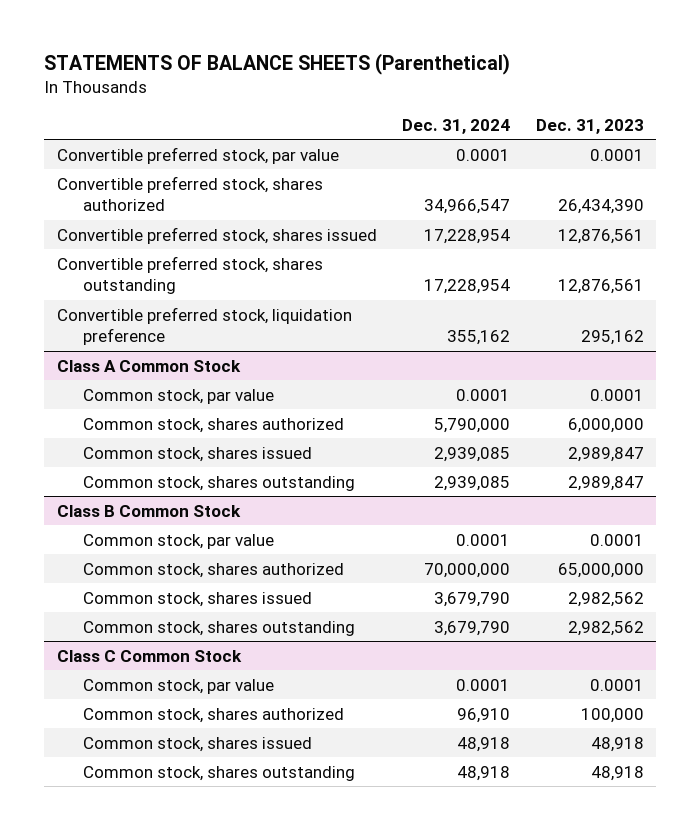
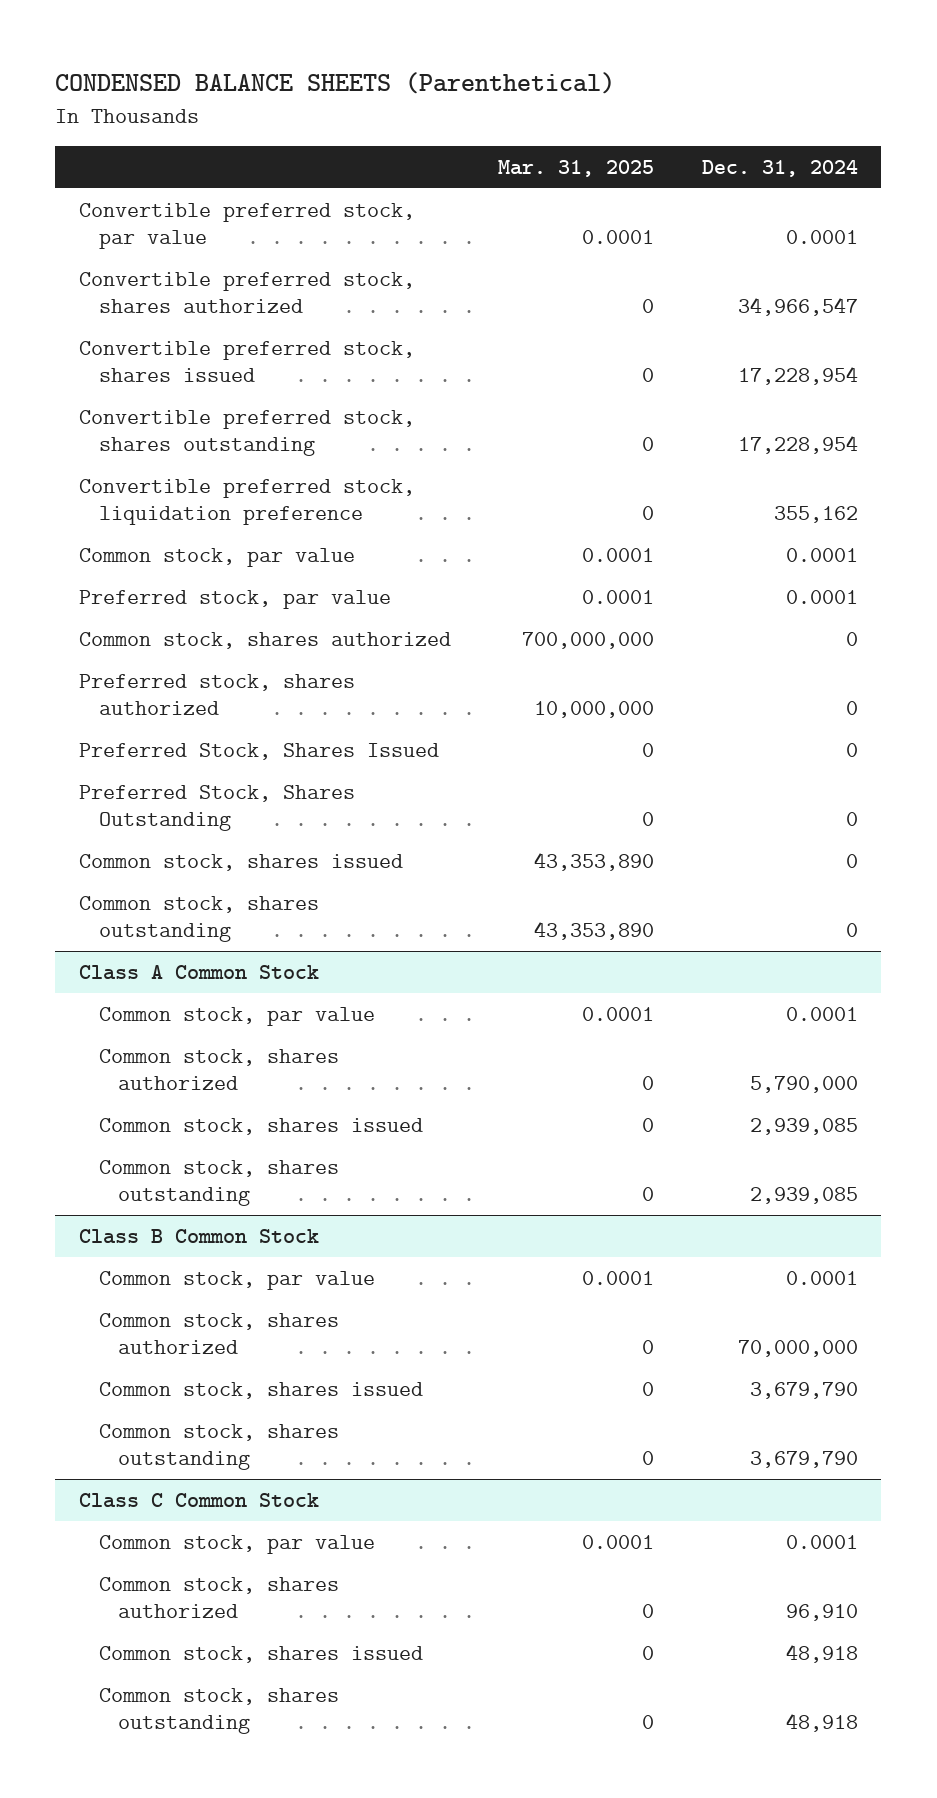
[44,53,511,76] STATEMENTS OF BALANCE SHEETS (Parenthetical) -> [55,72,616,95] CONDENSED BALANCE SHEETS (Parenthetical)
[535,118,644,134] Dec. 31, 2023 -> none
none -> [498,159,655,177] Mar. 31, 2025
none -> [79,547,356,567] Common stock, par value
none -> [79,589,392,609] Preferred stock, par value
none -> [79,631,452,649] Common stock, shares authorized
none -> [79,673,356,715] Preferred stock, shares authorized
none -> [79,742,440,760] Preferred Stock, Shares Issued
none -> [79,784,356,831] Preferred Stock, Shares Outstanding
none -> [79,853,404,871] Common stock, shares issued
none -> [79,895,320,942] Common stock, shares outstanding

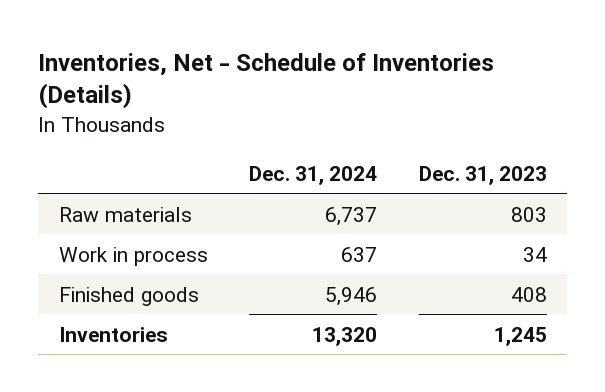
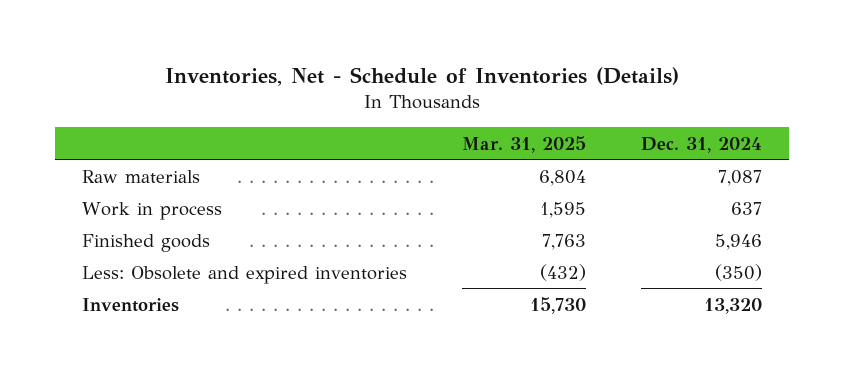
[418,165,547,185] Dec. 31, 2023 -> none
none -> [461,135,586,153] Mar. 31, 2025
[325,206,378,226] 6,737 -> [717,169,762,186] 7,087
none -> [81,265,407,284] Less: Obsolete and expired inventories

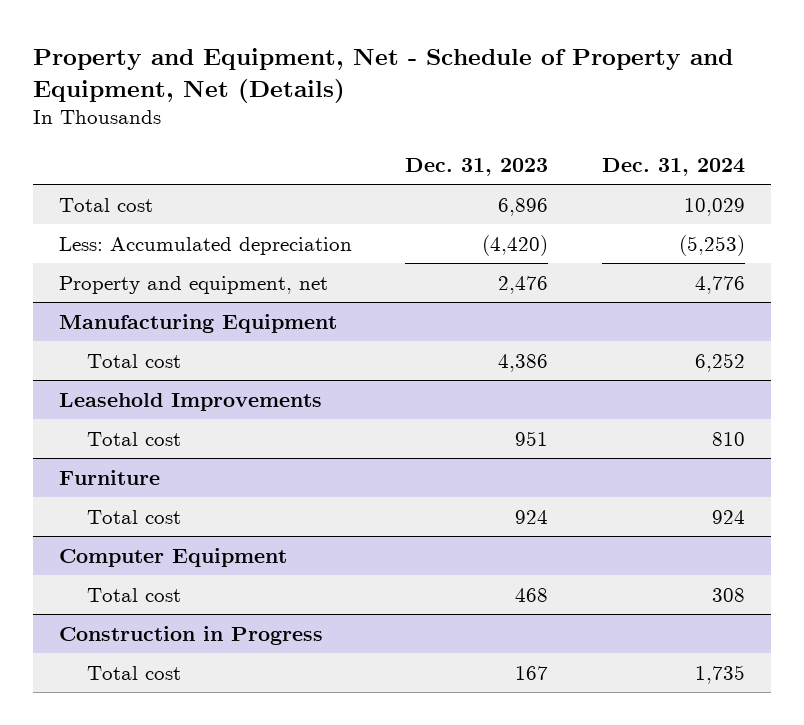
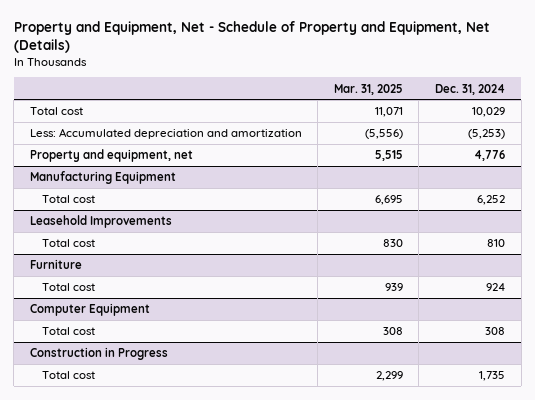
[405,157,549,176] Dec. 31, 2023 -> none
none -> [333,83,403,95] Mar. 31, 2025
[59,236,353,255] Less: Accumulated depreciation -> [29,128,302,140] Less: Accumulated depreciation and amortization

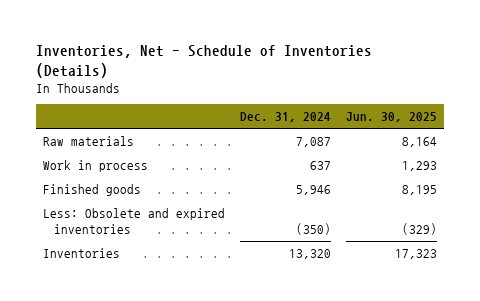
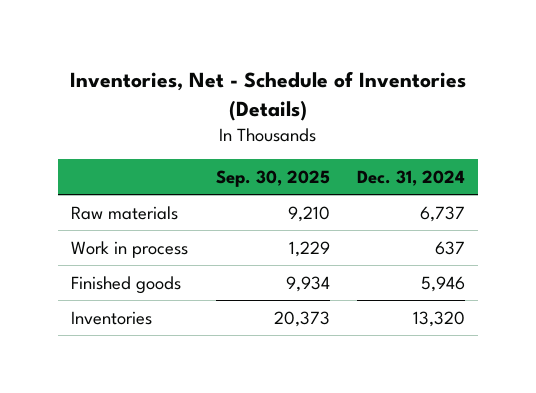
[345,112,437,123] Jun. 30, 2025 -> none
none -> [215,169,330,187] Sep. 30, 2025
[296,136,332,147] 7,087 -> [419,205,465,222] 6,737
[43,207,226,234] Less: Obsolete and expired inventories -> none

